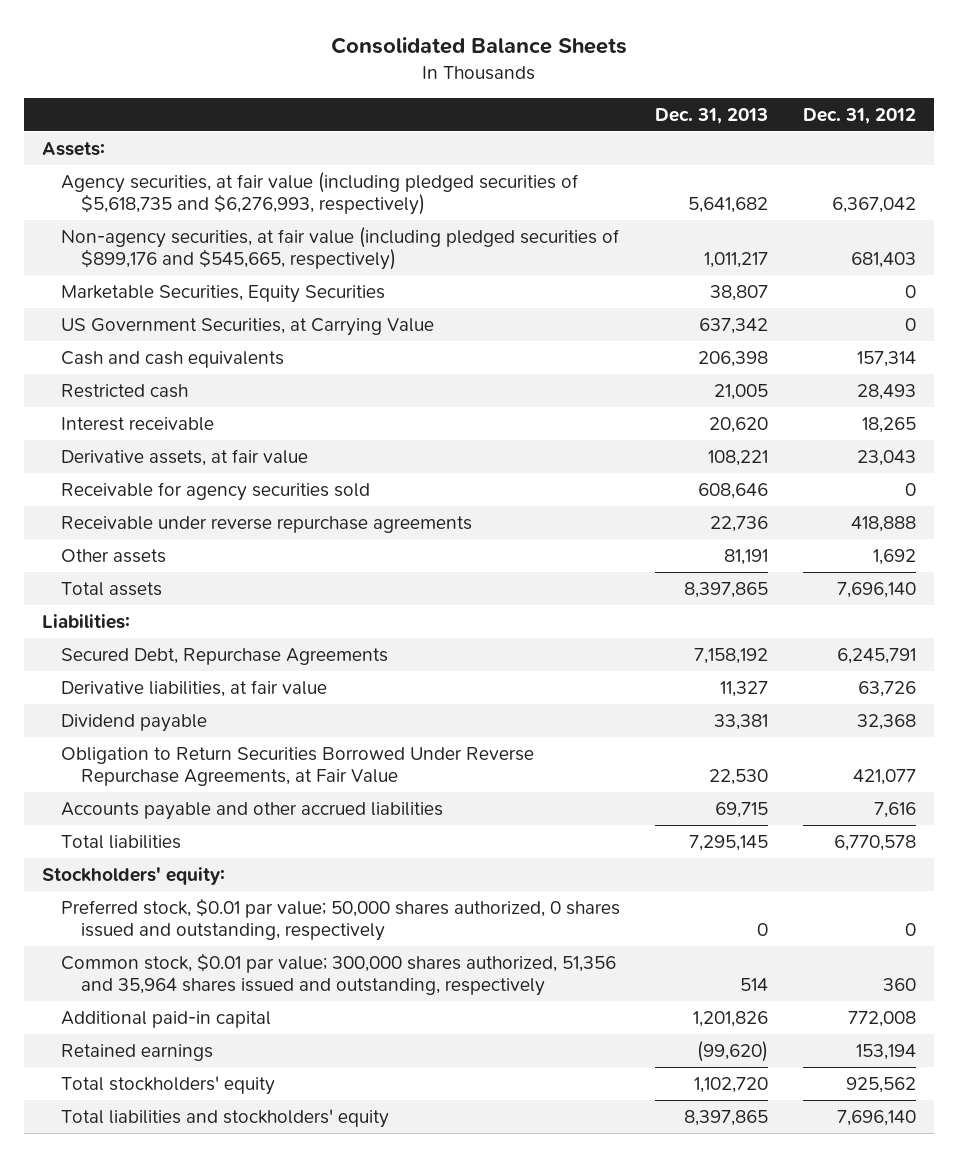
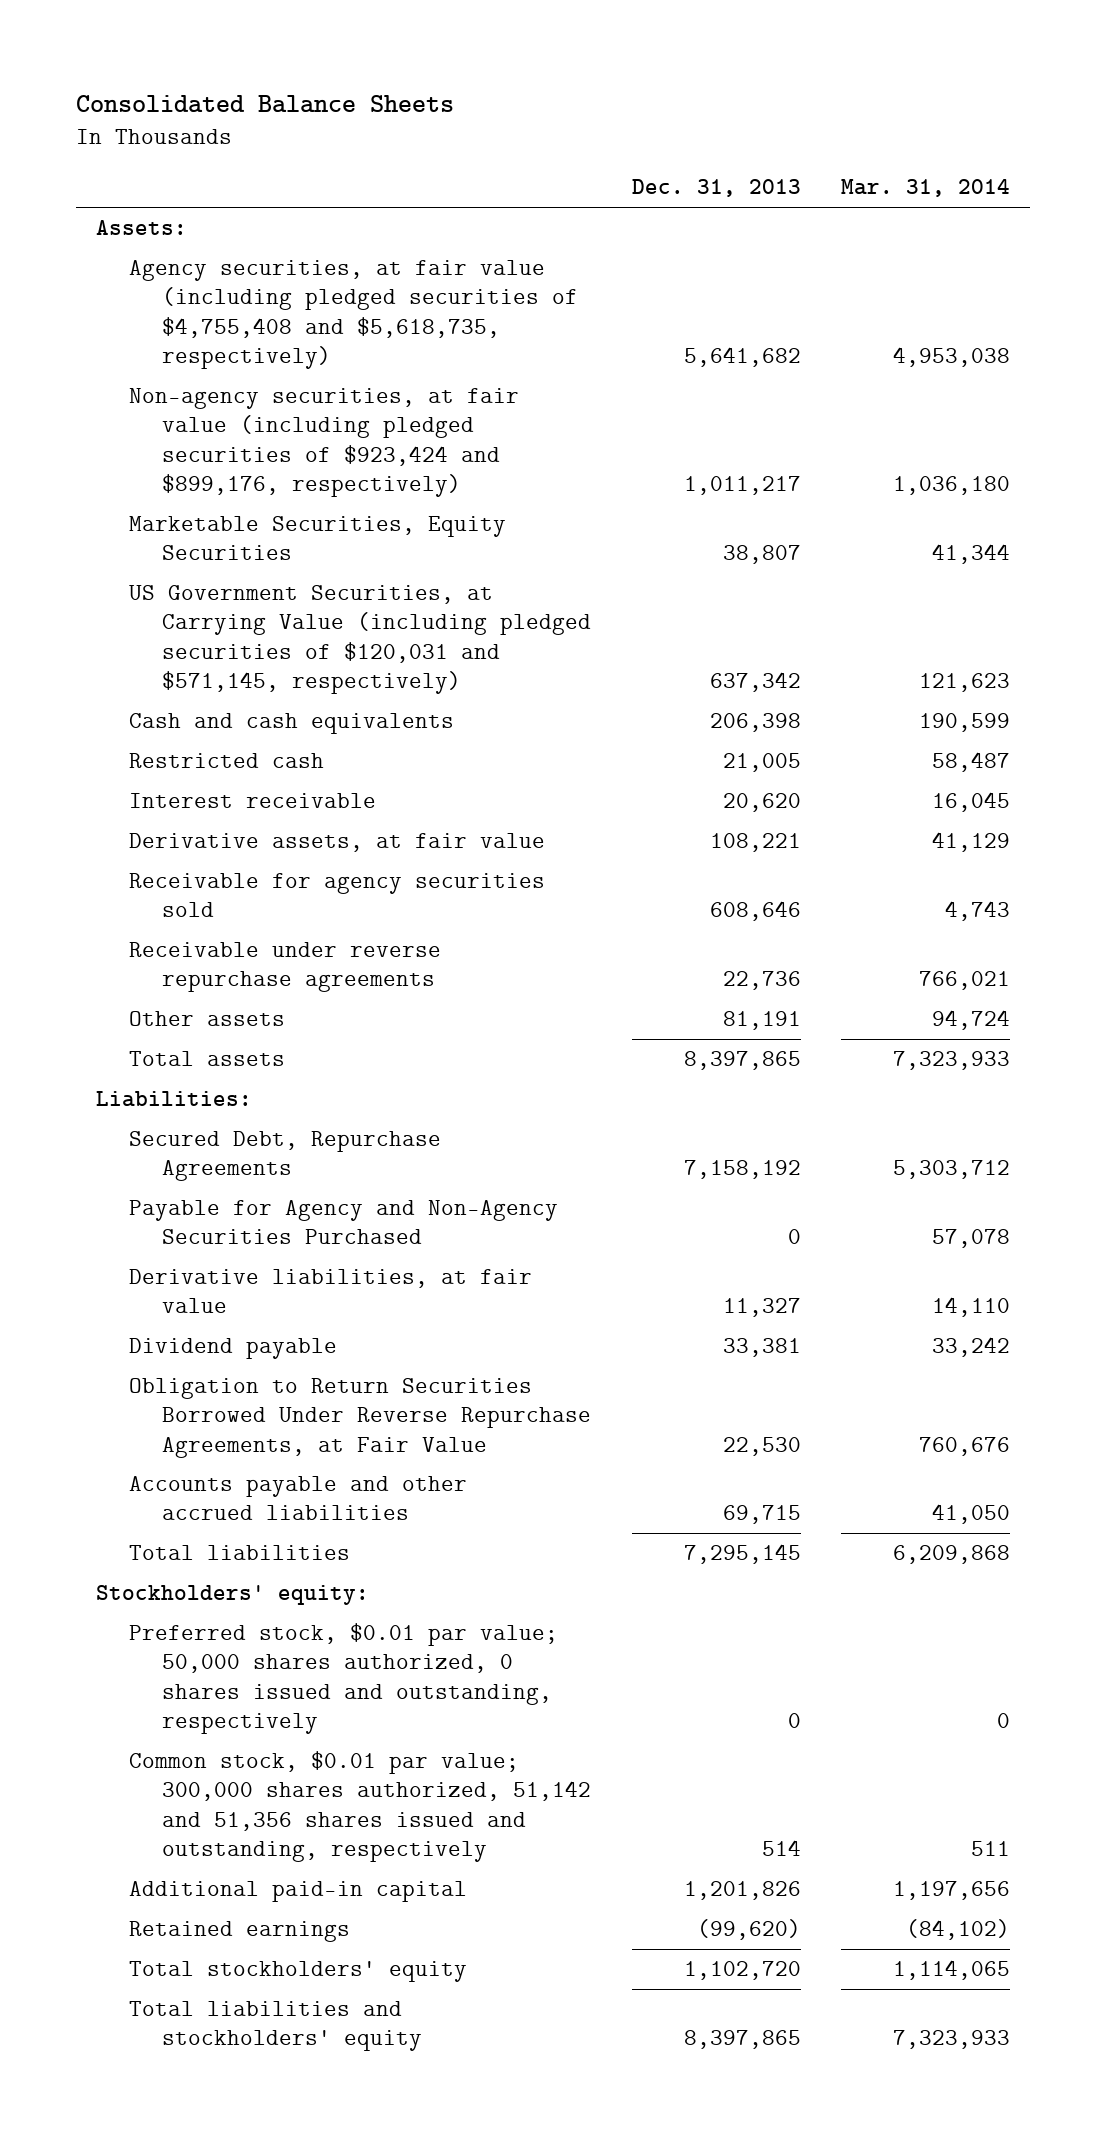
[803,107,917,124] Dec. 31, 2012 -> none
none -> [841,179,1011,198] Mar. 31, 2014
[61,171,579,215] Agency securities, at fair value (including pledged securities of $5,618,735 and $6,276,993, respectively) -> [129,260,579,369] Agency securities, at fair value (including pledged securities of $4,755,408 and $5,618,735, respectively)
[61,226,620,270] Non-agency securities, at fair value (including pledged securities of $899,176 and $545,665, respectively) -> [129,388,520,497] Non-agency securities, at fair value (including pledged securities of $923,424 and $899,176, respectively)
[61,317,435,336] US Government Securities, at Carrying Value -> [129,585,592,694] US Government Securities, at Carrying Value (including pledged securities of $120,031 and $571,145, respectively)
none -> [129,1200,559,1245] Payable for Agency and Non-Agency Securities Purchased
[61,952,617,996] Common stock, $0.01 par value; 300,000 shares authorized, 51,356 and 35,964 shares issued and outstanding, respectively -> [129,1751,592,1862] Common stock, $0.01 par value; 300,000 shares authorized, 51,142 and 51,356 shares issued and outstanding, respectively

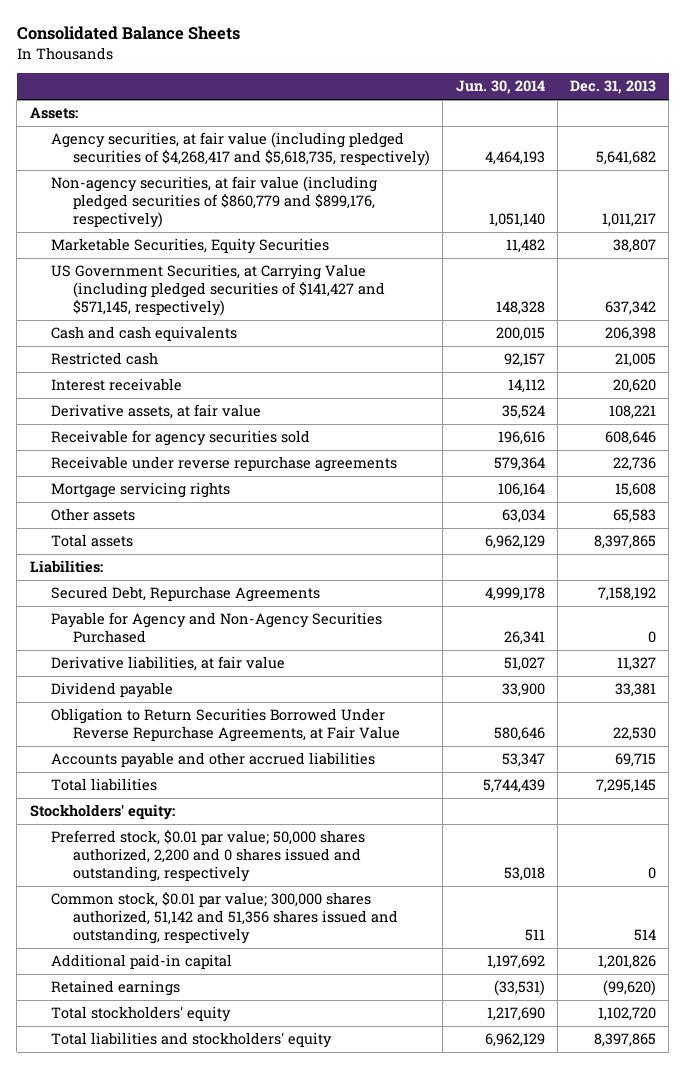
[841,179,1011,198] Mar. 31, 2014 -> none
none -> [455,80,545,95] Jun. 30, 2014
[129,260,579,369] Agency securities, at fair value (including pledged securities of $4,755,408 and $5,618,735, respectively) -> [51,132,430,166] Agency securities, at fair value (including pledged securities of $4,268,417 and $5,618,735, respectively)
[129,388,520,497] Non-agency securities, at fair value (including pledged securities of $923,424 and $899,176, respectively) -> [51,176,378,228] Non-agency securities, at fair value (including pledged securities of $860,779 and $899,176, respectively)
[129,585,592,694] US Government Securities, at Carrying Value (including pledged securities of $120,031 and $571,145, respectively) -> [51,264,385,316] US Government Securities, at Carrying Value (including pledged securities of $141,427 and $571,145, respectively)
none -> [51,482,231,499] Mortgage servicing rights
[722,1011,801,1031] 81,191 -> [613,509,657,524] 65,583
[129,1623,559,1734] Preferred stock, $0.01 par value; 50,000 shares authorized, 0 shares issued and outstanding, respectively -> [51,830,366,882] Preferred stock, $0.01 par value; 50,000 shares authorized, 2,200 and 0 shares issued and outstanding, respectively

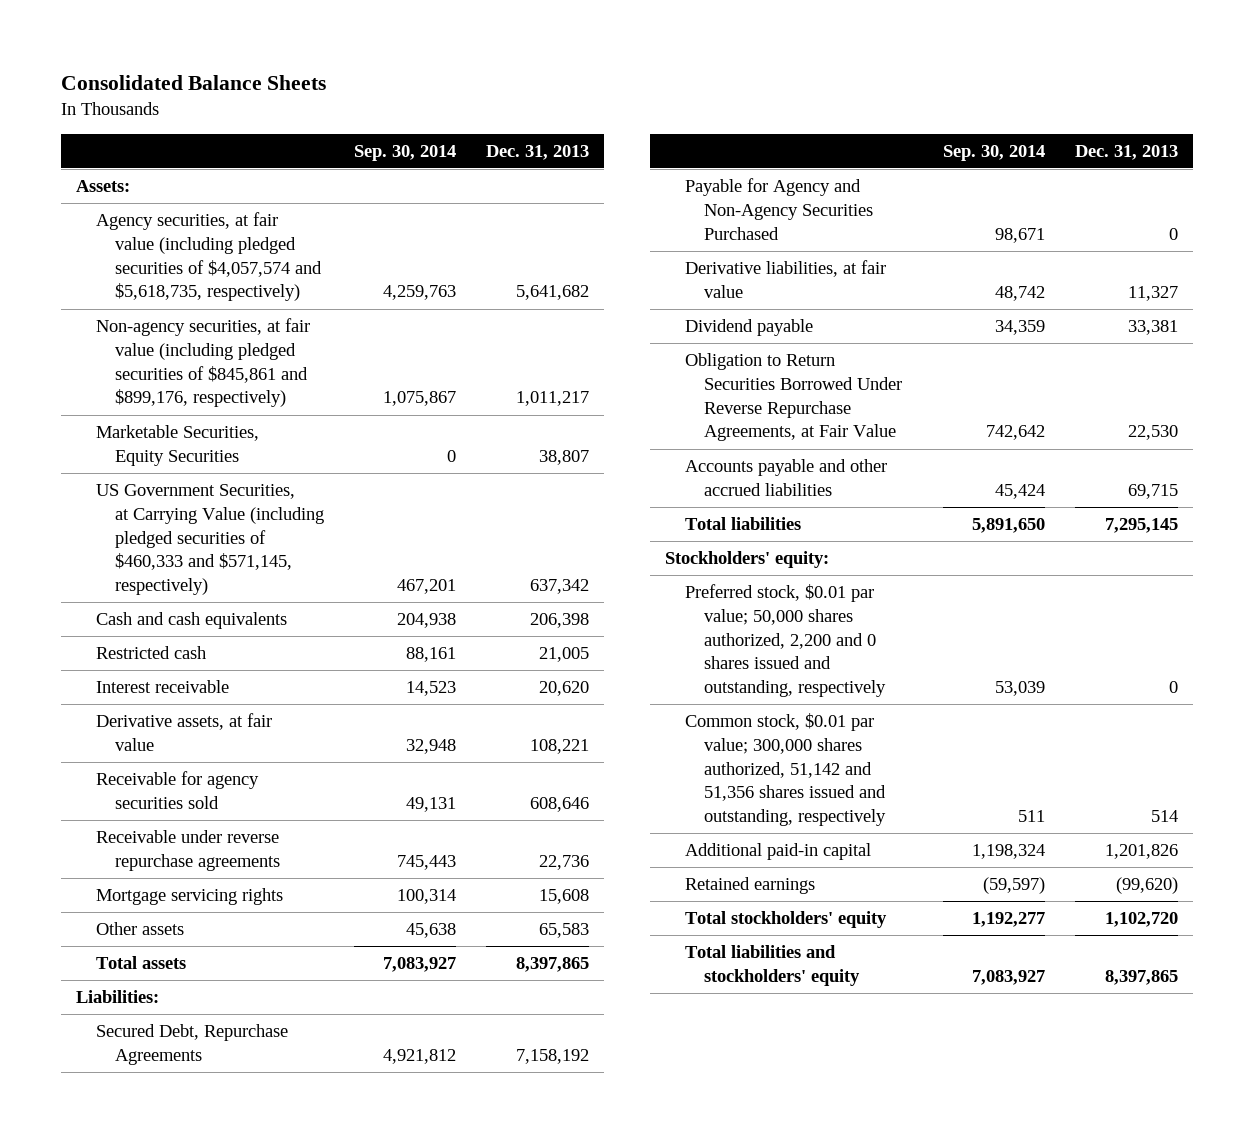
[455,80,545,95] Jun. 30, 2014 -> none
none -> [353,144,456,161] Sep. 30, 2014
[51,132,430,166] Agency securities, at fair value (including pledged securities of $4,268,417 and $5,618,735, respectively) -> [95,212,323,302] Agency securities, at fair value (including pledged securities of $4,057,574 and $5,618,735, respectively)
[51,176,378,228] Non-agency securities, at fair value (including pledged securities of $860,779 and $899,176, respectively) -> [95,318,310,408] Non-agency securities, at fair value (including pledged securities of $845,861 and $899,176, respectively)
[51,264,385,316] US Government Securities, at Carrying Value (including pledged securities of $141,427 and $571,145, respectively) -> [95,484,325,596] US Government Securities, at Carrying Value (including pledged securities of $460,333 and $571,145, respectively)

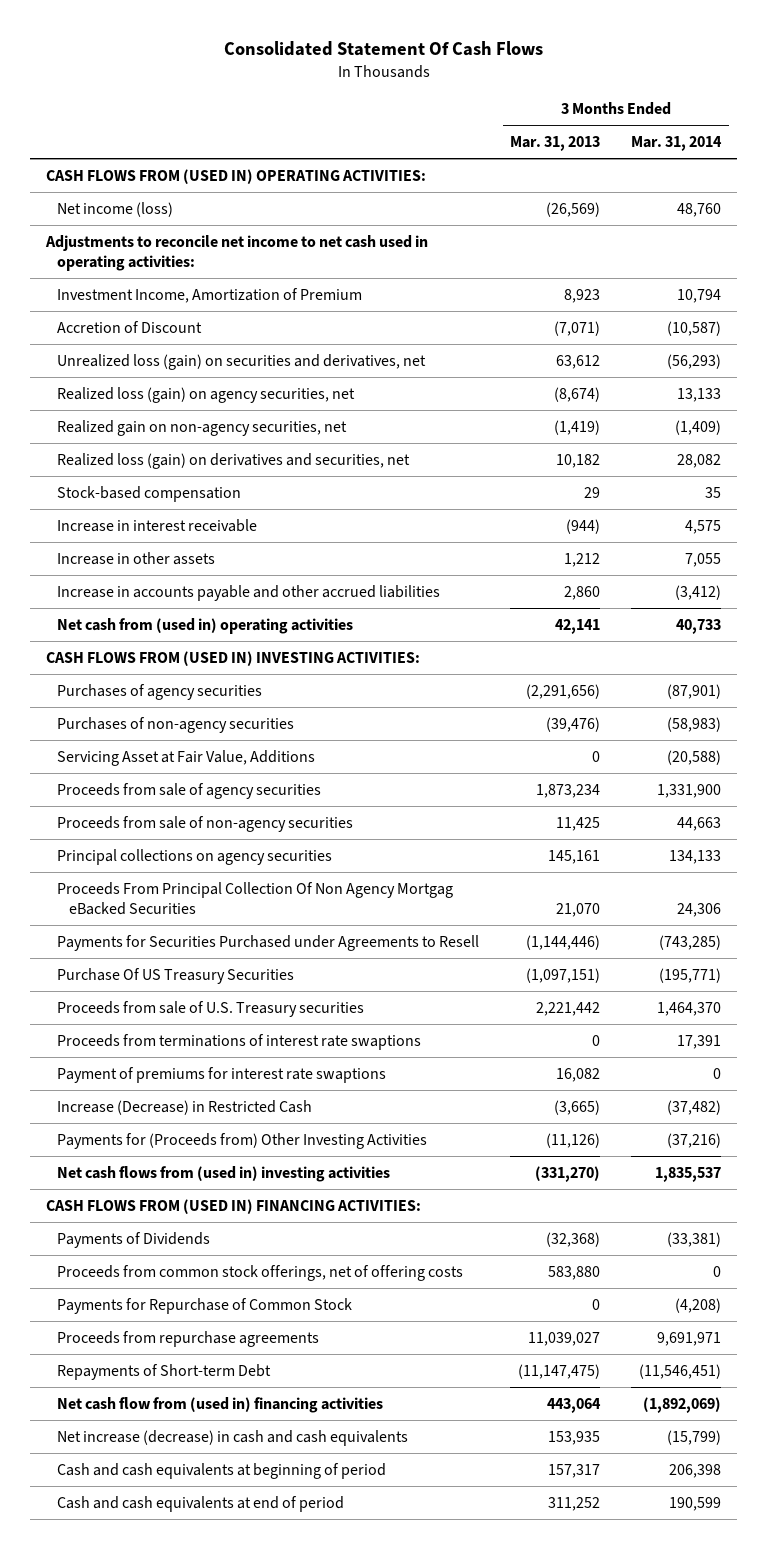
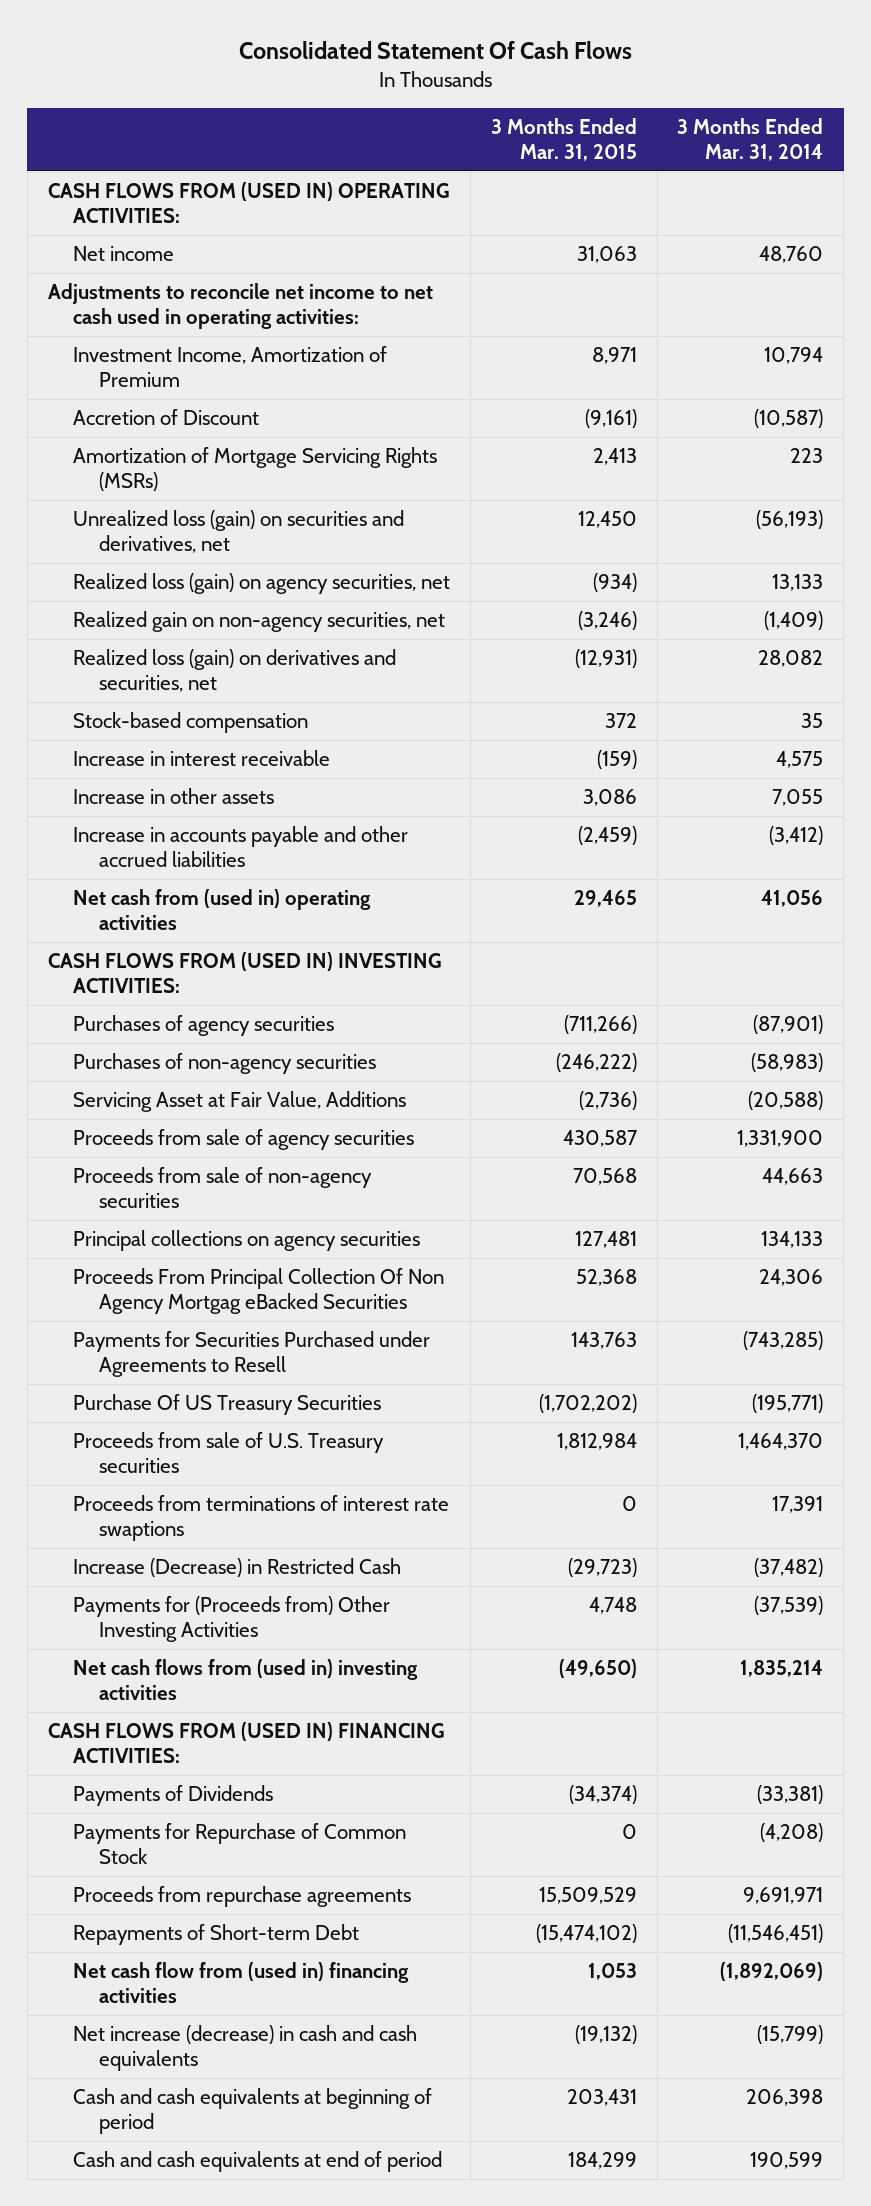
[510,136,601,152] Mar. 31, 2013 -> none
none -> [490,117,637,161] 3 Months Ended Mar. 31, 2015
[57,201,174,217] Net income (loss) -> [73,246,175,262] Net income
none -> [73,447,438,492] Amortization of Mortgage Servicing Rights (MSRs)
[667,353,722,369] (56,293) -> [756,510,824,530] (56,193)
[676,618,722,634] 40,733 -> [761,890,824,908] 41,056
[57,1066,387,1083] Payment of premiums for interest rate swaptions -> none
[667,1132,722,1148] (37,216) -> [754,1596,824,1616] (37,539)
[655,1166,722,1182] 1,835,537 -> [740,1660,824,1678] 1,835,214
[57,1264,464,1281] Proceeds from common stock offerings, net of offering costs -> none

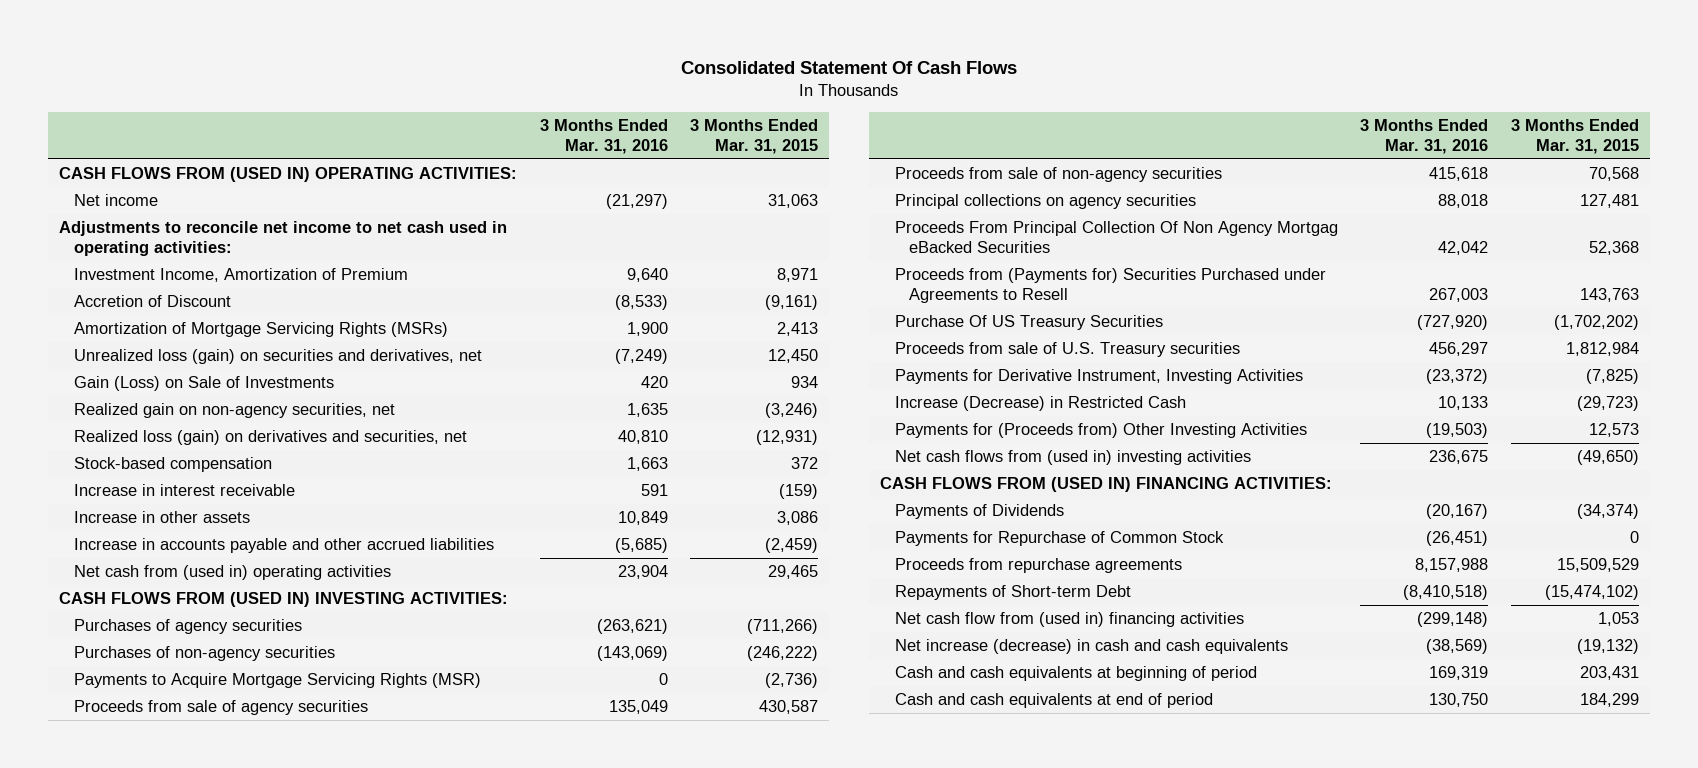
[677,117,824,161] 3 Months Ended Mar. 31, 2014 -> none
none -> [539,118,668,154] 3 Months Ended Mar. 31, 2016
[73,573,451,595] Realized loss (gain) on agency securities, net -> none
none -> [73,375,334,391] Gain (Loss) on Sale of Investments
[73,1091,407,1113] Servicing Asset at Fair Value, Additions -> [73,672,481,688] Payments to Acquire Mortgage Servicing Rights (MSR)
[73,1331,431,1378] Payments for Securities Purchased under Agreements to Resell -> [894,267,1326,303] Proceeds from (Payments for) Securities Purchased under Agreements to Resell
[73,1495,450,1542] Proceeds from terminations of interest rate swaptions -> none
none -> [894,368,1303,384] Payments for Derivative Instrument, Investing Activities
[588,1597,637,1615] 4,748 -> [1588,422,1639,437] 12,573

